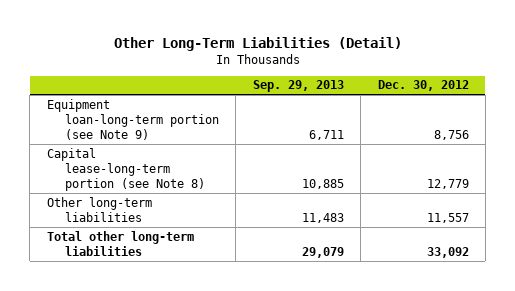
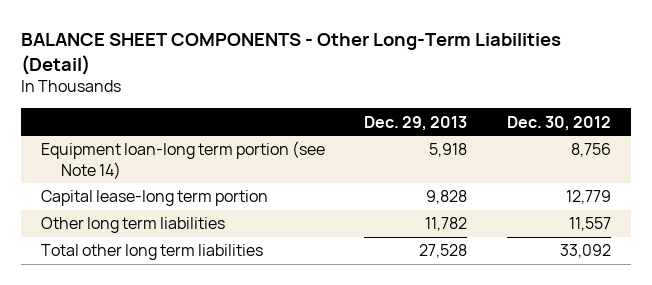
[113,37,402,52] Other Long-Term Liabilities (Detail) -> [20,32,561,75] BALANCE SHEET COMPONENTS - Other Long-Term Liabilities (Detail)
[252,80,344,93] Sep. 29, 2013 -> none
none -> [364,115,468,131] Dec. 29, 2013
[46,98,219,140] Equipment loan-long-term portion (see Note 9) -> [40,141,325,179] Equipment loan-long term portion (see Note 14)
[46,147,205,191] Capital lease-long-term portion (see Note 8) -> [40,190,268,207] Capital lease-long term portion
[46,196,152,222] Other long-term liabilities -> [40,217,225,234] Other long term liabilities
[46,230,194,256] Total other long-term liabilities -> [40,244,263,261] Total other long term liabilities

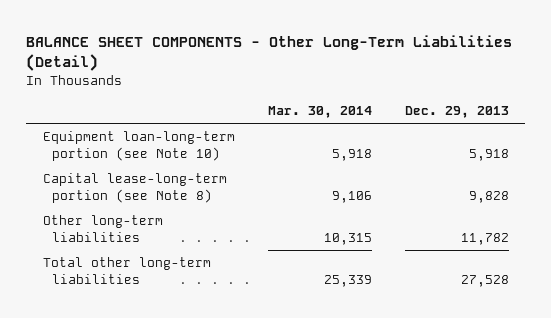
[507,115,612,131] Dec. 30, 2012 -> none
none -> [267,105,372,118] Mar. 30, 2014
[40,141,325,179] Equipment loan-long term portion (see Note 14) -> [42,131,235,161] Equipment loan-long-term portion (see Note 10)
[40,190,268,207] Capital lease-long term portion -> [42,173,227,203] Capital lease-long-term portion (see Note 8)
[40,217,225,234] Other long term liabilities -> [42,215,163,242] Other long-term liabilities
[40,244,263,261] Total other long term liabilities -> [42,257,211,284] Total other long-term liabilities

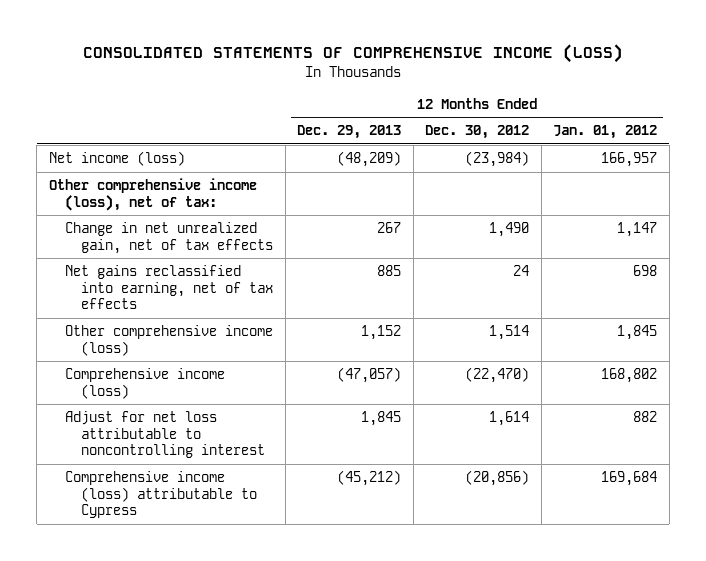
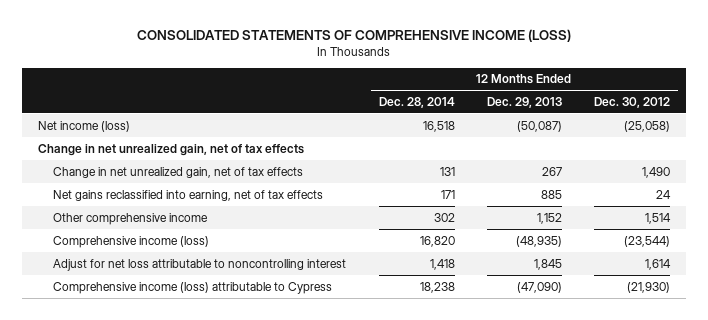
[553,125,658,140] Jan. 01, 2012 -> none
none -> [378,96,455,108] Dec. 28, 2014
[337,151,402,168] (48,209) -> [516,120,562,132] (50,087)
[465,151,530,168] (23,984) -> [624,120,671,132] (25,058)
[48,178,257,211] Other comprehensive income (loss), net of tax: -> [37,143,304,156] Change in net unrealized gain, net of tax effects
[65,325,274,356] Other comprehensive income (loss) -> [53,212,209,225] Other comprehensive income
[337,367,402,384] (47,057) -> [515,235,562,247] (48,935)
[465,367,530,384] (22,470) -> [624,235,671,247] (23,544)
[337,470,402,487] (45,212) -> [516,281,562,293] (47,090)
[465,470,530,487] (20,856) -> [627,281,671,293] (21,930)

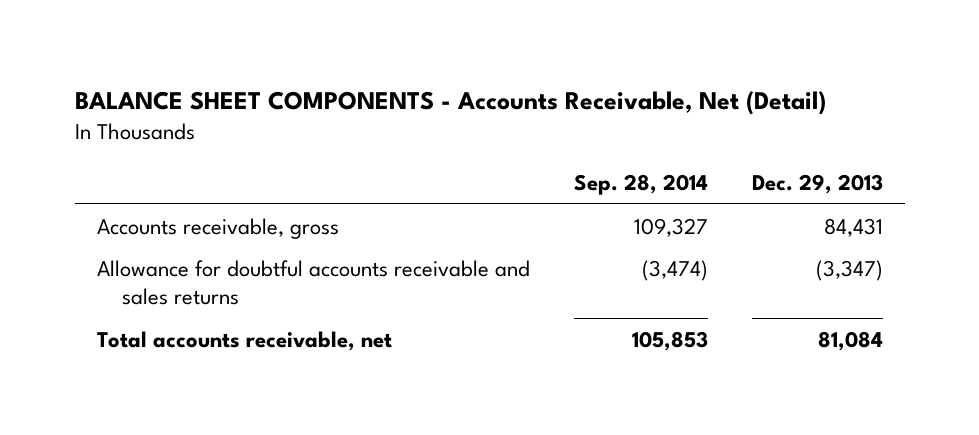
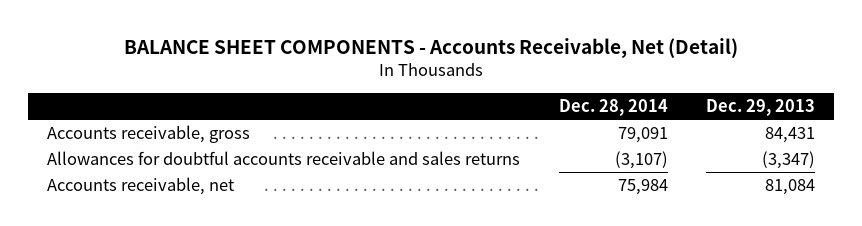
[573,174,708,196] Sep. 28, 2014 -> none
none -> [558,99,668,117] Dec. 28, 2014
[96,259,530,306] Allowance for doubtful accounts receivable and sales returns -> [47,151,521,166] Allowances for doubtful accounts receivable and sales returns
[96,330,392,351] Total accounts receivable, net -> [47,177,235,196] Accounts receivable, net

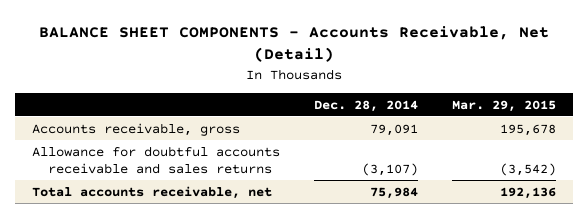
[705,99,815,117] Dec. 29, 2013 -> none
none -> [451,99,556,112] Mar. 29, 2015
[47,151,521,166] Allowances for doubtful accounts receivable and sales returns -> [32,145,281,175] Allowance for doubtful accounts receivable and sales returns
[47,177,235,196] Accounts receivable, net -> [32,185,273,199] Total accounts receivable, net

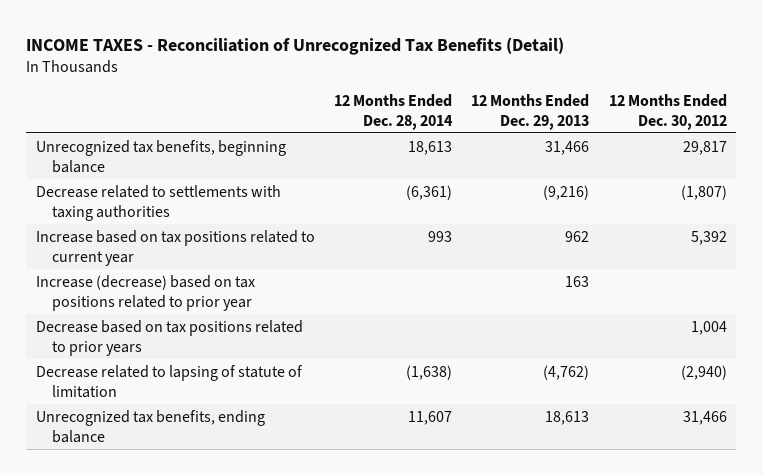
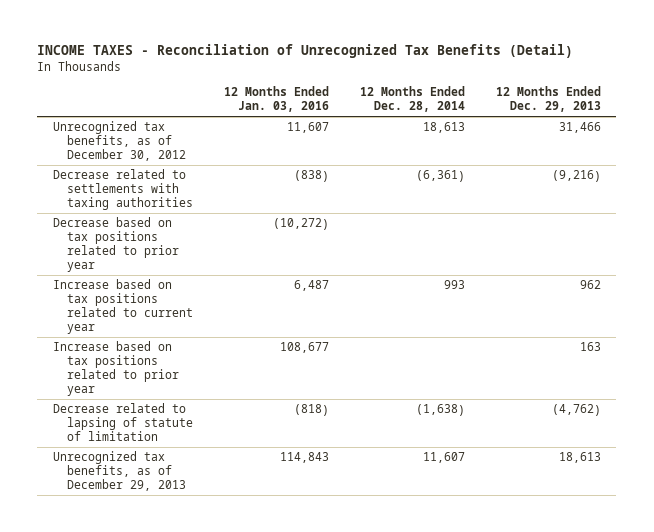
[608,93,727,130] 12 Months Ended Dec. 30, 2012 -> none
none -> [224,86,330,113] 12 Months Ended Jan. 03, 2016
[36,139,287,173] Unrecognized tax benefits, beginning balance -> [52,121,187,162] Unrecognized tax benefits, as of December 30, 2012
none -> [52,217,180,273] Decrease based on tax positions related to prior year
[36,319,304,356] Decrease based on tax positions related to prior years -> none
[36,274,256,311] Increase (decrease) based on tax positions related to prior year -> [52,341,180,397] Increase based on tax positions related to prior year
[36,409,266,443] Unrecognized tax benefits, ending balance -> [52,451,187,492] Unrecognized tax benefits, as of December 29, 2013

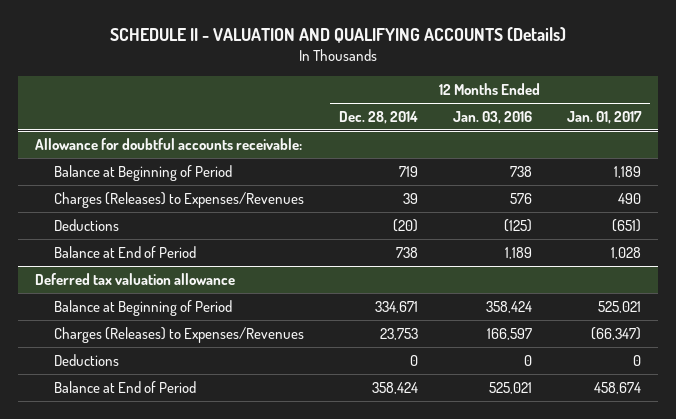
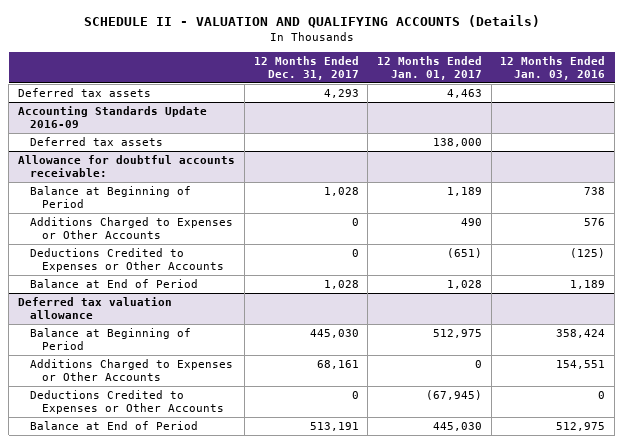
[338,110,418,124] Dec. 28, 2014 -> none
none -> [253,55,359,80] 12 Months Ended Dec. 31, 2017
none -> [18,88,152,98] Deferred tax assets
none -> [18,106,208,129] Accounting Standards Update 2016-09
none -> [29,137,163,147] Deferred tax assets
[54,191,305,208] Charges (Releases) to Expenses/Revenues -> [29,217,233,240] Additions Charged to Expenses or Other Accounts
[54,218,120,231] Deductions -> [29,248,224,273] Deductions Credited to Expenses or Other Accounts
[54,353,120,366] Deductions -> none
[597,300,641,313] 525,021 -> [433,329,483,339] 512,975
[54,326,305,343] Charges (Releases) to Expenses/Revenues -> [29,359,233,382] Additions Charged to Expenses or Other Accounts
[486,327,532,340] 166,597 -> [556,360,606,370] 154,551
[590,326,641,340] (66,347) -> [475,360,483,369] 0
none -> [29,390,224,415] Deductions Credited to Expenses or Other Accounts
[488,381,532,394] 525,021 -> [556,422,606,432] 512,975
[593,381,641,394] 458,674 -> [433,422,483,432] 445,030

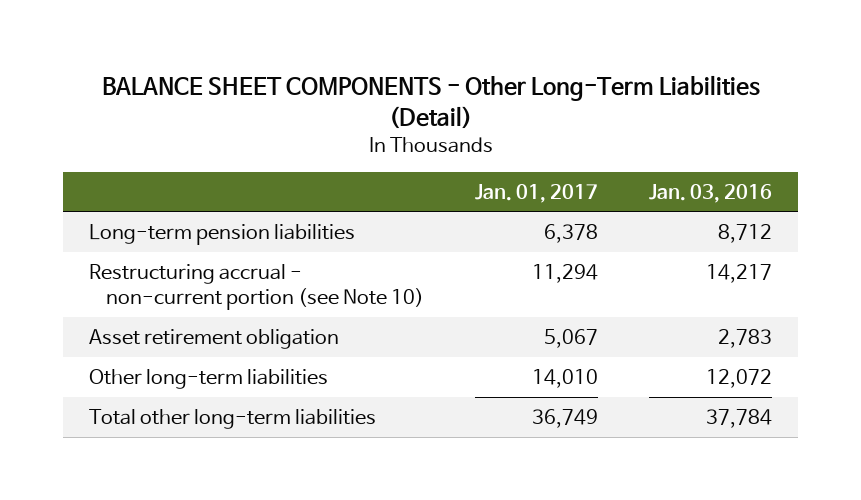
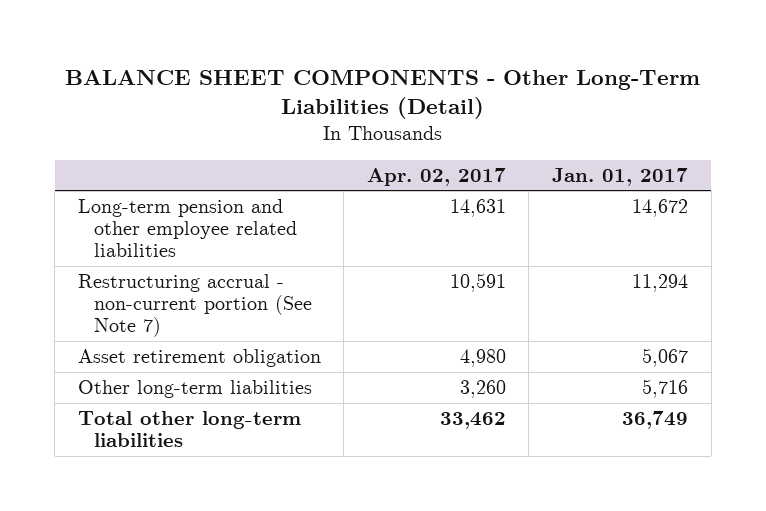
[649,183,773,203] Jan. 03, 2016 -> none
none -> [366,167,506,186] Apr. 02, 2017
[88,223,355,245] Long-term pension liabilities -> [77,198,298,258] Long-term pension and other employee related liabilities
[543,223,598,243] 6,378 -> [631,198,688,217] 14,672
[88,263,424,311] Restructuring accrual - non-current portion (see Note 10) -> [77,273,313,338] Restructuring accrual - non-current portion (See Note 7)
[531,368,598,388] 14,010 -> [641,378,688,398] 5,716

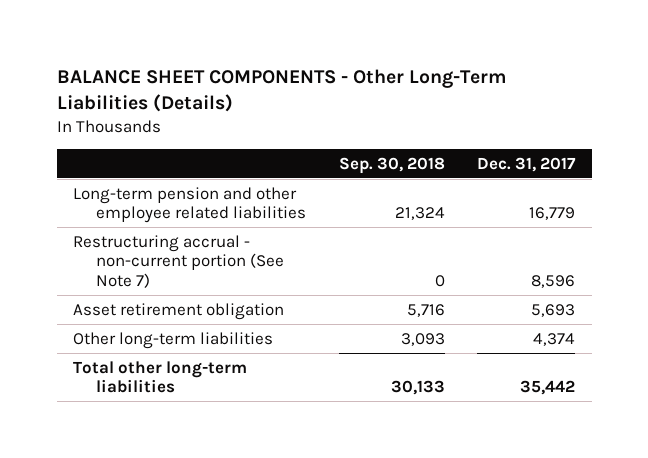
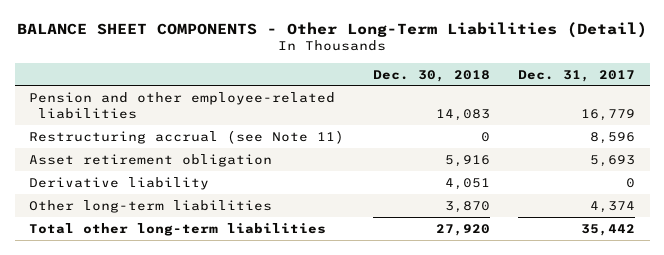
[56,69,507,113] BALANCE SHEET COMPONENTS - Other Long-Term Liabilities (Details) -> [17,21,648,38] BALANCE SHEET COMPONENTS - Other Long-Term Liabilities (Detail)
[338,156,445,174] Sep. 30, 2018 -> none
none -> [372,69,490,82] Dec. 30, 2018
[73,186,307,224] Long-term pension and other employee related liabilities -> [28,91,335,119] Pension and other employee-related liabilities
[73,234,285,289] Restructuring accrual - non-current portion (See Note 7) -> [28,129,344,144] Restructuring accrual (see Note 11)
none -> [28,176,209,190] Derivative liability

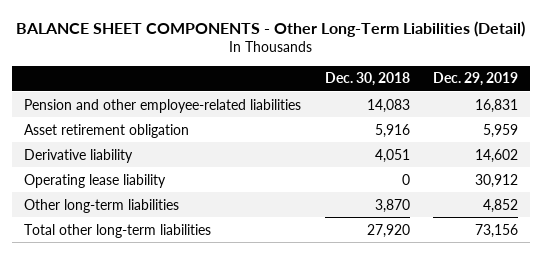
[518,69,636,82] Dec. 31, 2017 -> none
none -> [433,72,519,87] Dec. 29, 2019
[28,129,344,144] Restructuring accrual (see Note 11) -> none
none -> [24,173,167,188] Operating lease liability

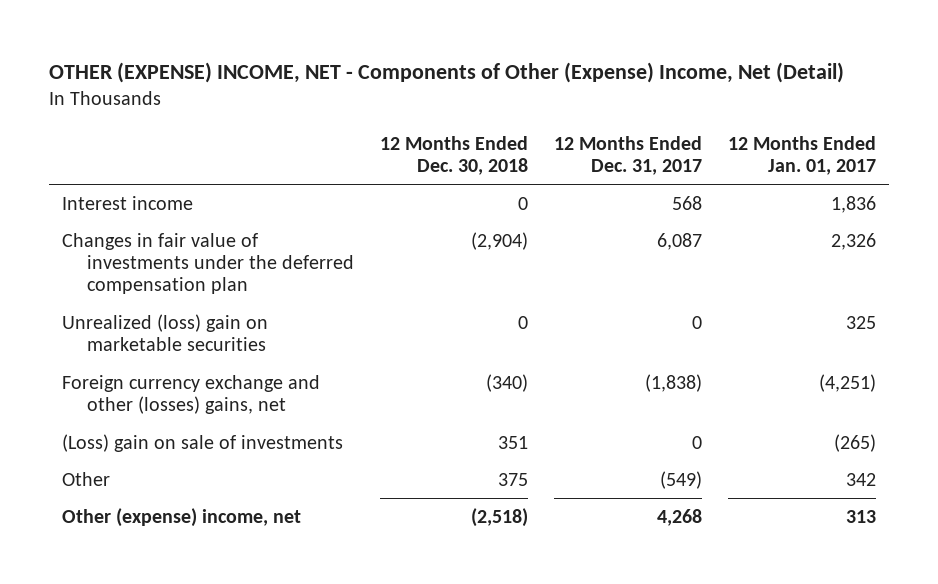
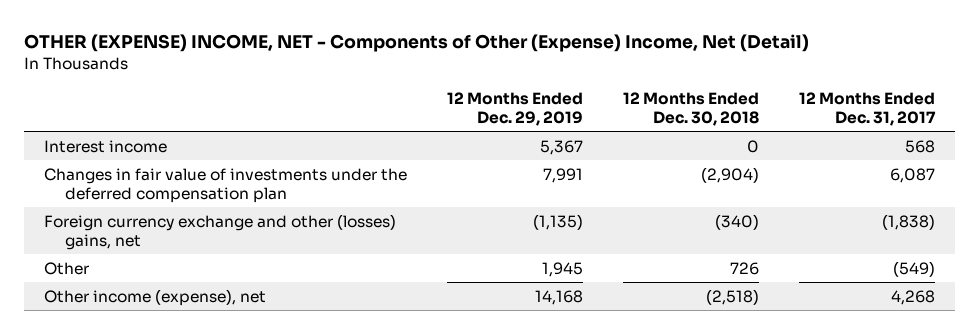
[727,135,876,175] 12 Months Ended Jan. 01, 2017 -> none
none -> [447,91,584,126] 12 Months Ended Dec. 29, 2019
[62,313,269,352] Unrealized (loss) gain on marketable securities -> none
[62,433,344,452] (Loss) gain on sale of investments -> none
[498,472,529,486] 375 -> [729,261,759,275] 726
[62,507,302,527] Other (expense) income, net -> [44,288,267,306] Other income (expense), net

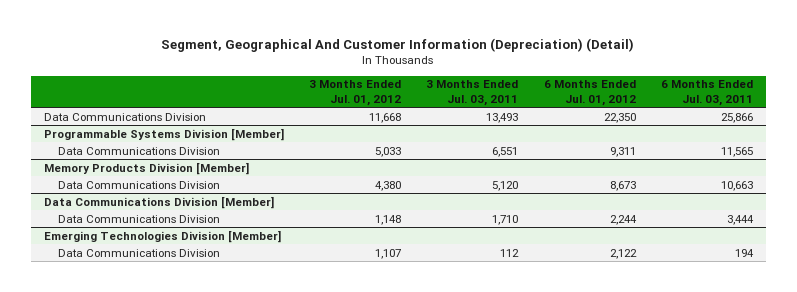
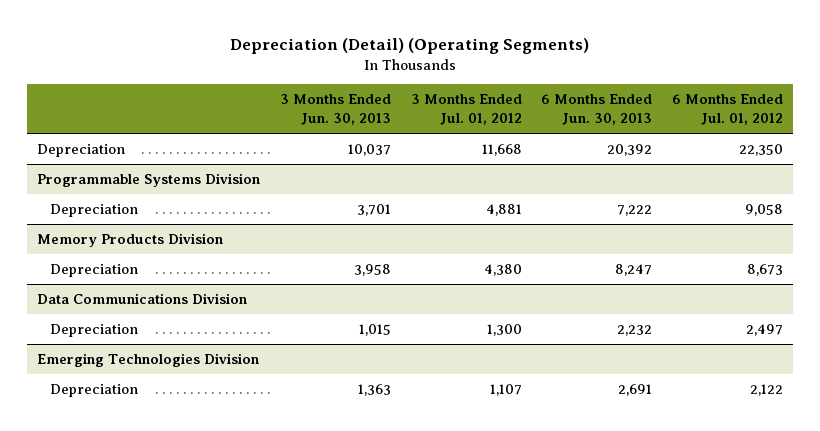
[161,37,635,52] Segment, Geographical And Customer Information (Depreciation) (Detail) -> [230,38,590,55] Depreciation (Detail) (Operating Segments)
[426,80,519,106] 3 Months Ended Jul. 03, 2011 -> none
[661,80,754,106] 6 Months Ended Jul. 03, 2011 -> none
none -> [279,94,391,126] 3 Months Ended Jun. 30, 2013
none -> [541,94,653,126] 6 Months Ended Jun. 30, 2013
[57,146,220,155] Data Communications Division -> none
[57,214,220,223] Data Communications Division -> none
[43,112,206,121] Data Communications Division -> [37,144,126,158] Depreciation
[43,127,284,141] Programmable Systems Division [Member] -> [37,173,261,188] Programmable Systems Division
none -> [50,204,139,218] Depreciation
[43,161,249,175] Memory Products Division [Member] -> [37,233,224,248] Memory Products Division
[57,180,220,189] Data Communications Division -> [50,264,139,278] Depreciation
[43,195,274,209] Data Communications Division [Member] -> [37,293,248,305] Data Communications Division
none -> [50,324,139,338] Depreciation
[43,229,281,243] Emerging Technologies Division [Member] -> [37,353,260,368] Emerging Technologies Division
[57,248,220,257] Data Communications Division -> [50,384,139,398] Depreciation

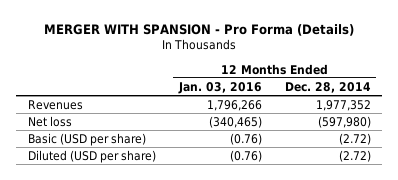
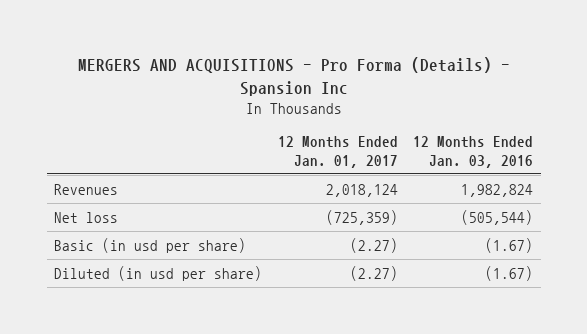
[44,23,355,36] MERGER WITH SPANSION - Pro Forma (Details) -> [77,56,510,96] MERGERS AND ACQUISITIONS - Pro Forma (Details) - Spansion Inc
[284,81,371,93] Dec. 28, 2014 -> none
none -> [277,135,398,168] 12 Months Ended Jan. 01, 2017
[206,99,262,111] 1,796,266 -> [460,183,533,197] 1,982,824
[208,115,262,128] (340,465) -> [460,209,533,225] (505,544)
[27,132,146,146] Basic (USD per share) -> [54,237,247,253] Basic (in usd per share)
[229,132,262,145] (0.76) -> [484,237,533,253] (1.67)
[27,149,156,163] Diluted (USD per share) -> [54,265,263,281] Diluted (in usd per share)
[229,149,262,162] (0.76) -> [484,265,533,281] (1.67)

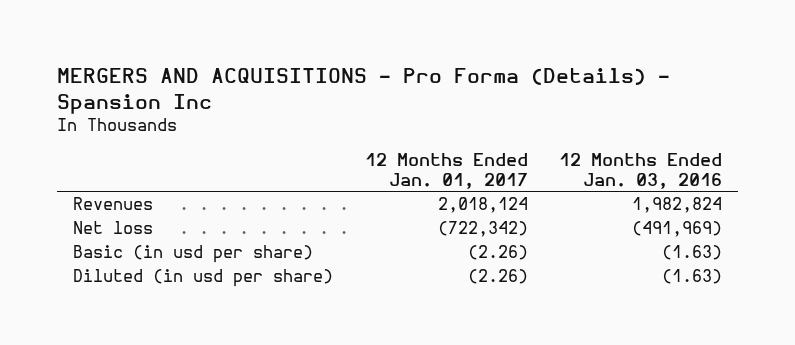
[325,209,398,225] (725,359) -> [437,221,528,238] (722,342)
[460,209,533,225] (505,544) -> [632,221,723,238] (491,969)
[349,237,398,253] (2.27) -> [467,245,528,261] (2.26)
[484,237,533,253] (1.67) -> [662,245,723,261] (1.63)
[349,265,398,281] (2.27) -> [467,269,528,285] (2.26)
[484,265,533,281] (1.67) -> [662,269,723,285] (1.63)

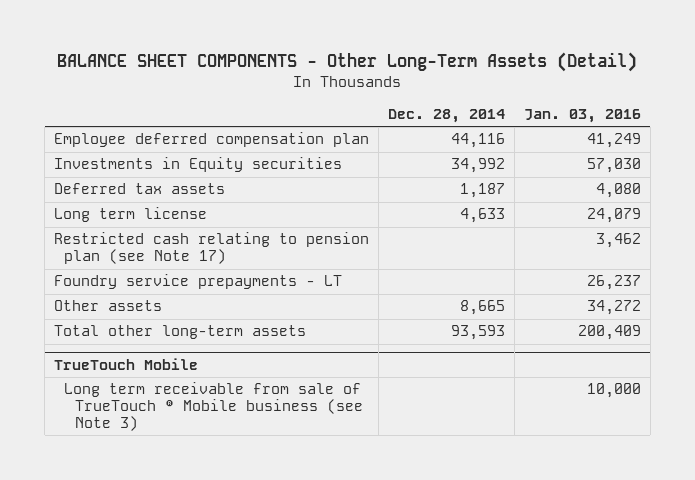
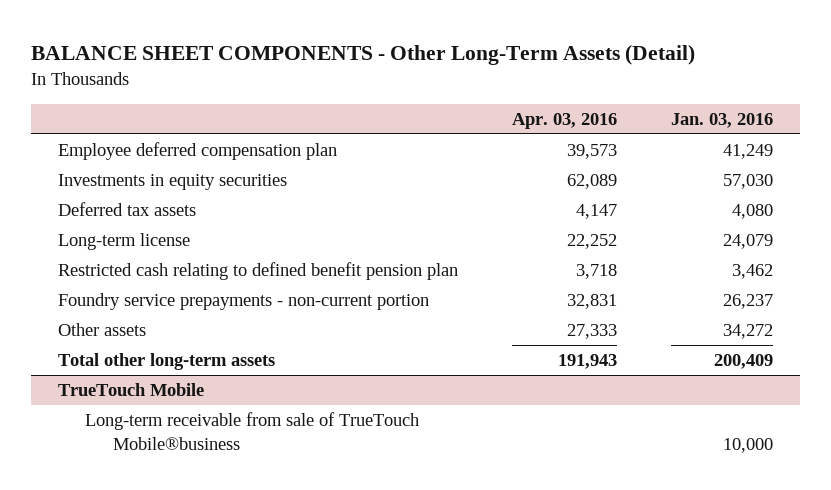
[387,108,505,123] Dec. 28, 2014 -> none
none -> [512,112,618,129] Apr. 03, 2016
[54,157,343,173] Investments in Equity securities -> [58,173,288,190] Investments in equity securities
[54,207,208,223] Long term license -> [58,232,191,250] Long-term license
[54,232,370,265] Restricted cash relating to pension plan (see Note 17) -> [58,261,459,280] Restricted cash relating to defined benefit pension plan
[54,274,343,290] Foundry service prepayments - LT -> [58,292,430,310] Foundry service prepayments - non-current portion
[64,382,363,432] Long term receivable from sale of TrueTouch ® Mobile business (see Note 3) -> [85,411,420,451] Long-term receivable from sale of TrueTouch Mobile®business

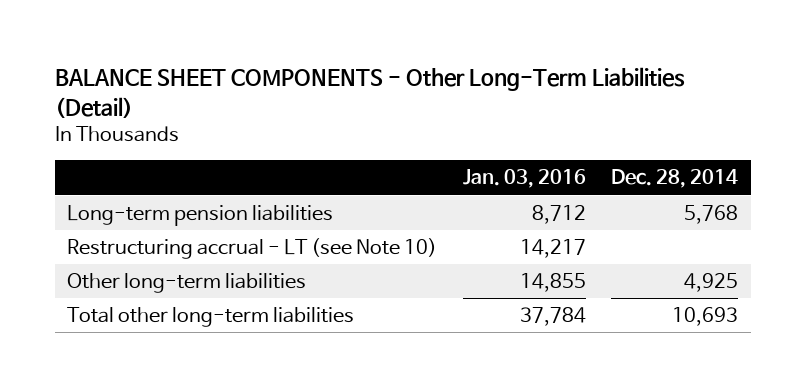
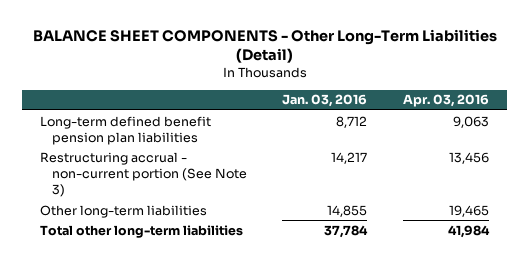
[610,169,738,189] Dec. 28, 2014 -> none
none -> [403,94,490,108] Apr. 03, 2016
[67,205,334,227] Long-term pension liabilities -> [39,115,211,145] Long-term defined benefit pension plan liabilities
[67,238,438,260] Restructuring accrual - LT (see Note 10) -> [39,151,247,197] Restructuring accrual - non-current portion (See Note 3)

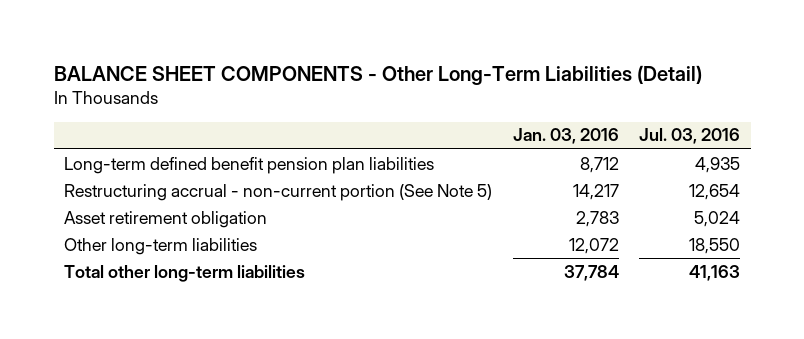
[403,94,490,108] Apr. 03, 2016 -> none
none -> [639,128,741,145] Jul. 03, 2016
[39,151,247,197] Restructuring accrual - non-current portion (See Note 3) -> [64,183,493,201] Restructuring accrual - non-current portion (See Note 5)
none -> [64,210,268,228] Asset retirement obligation
[327,204,368,217] 14,855 -> [568,237,619,254] 12,072

